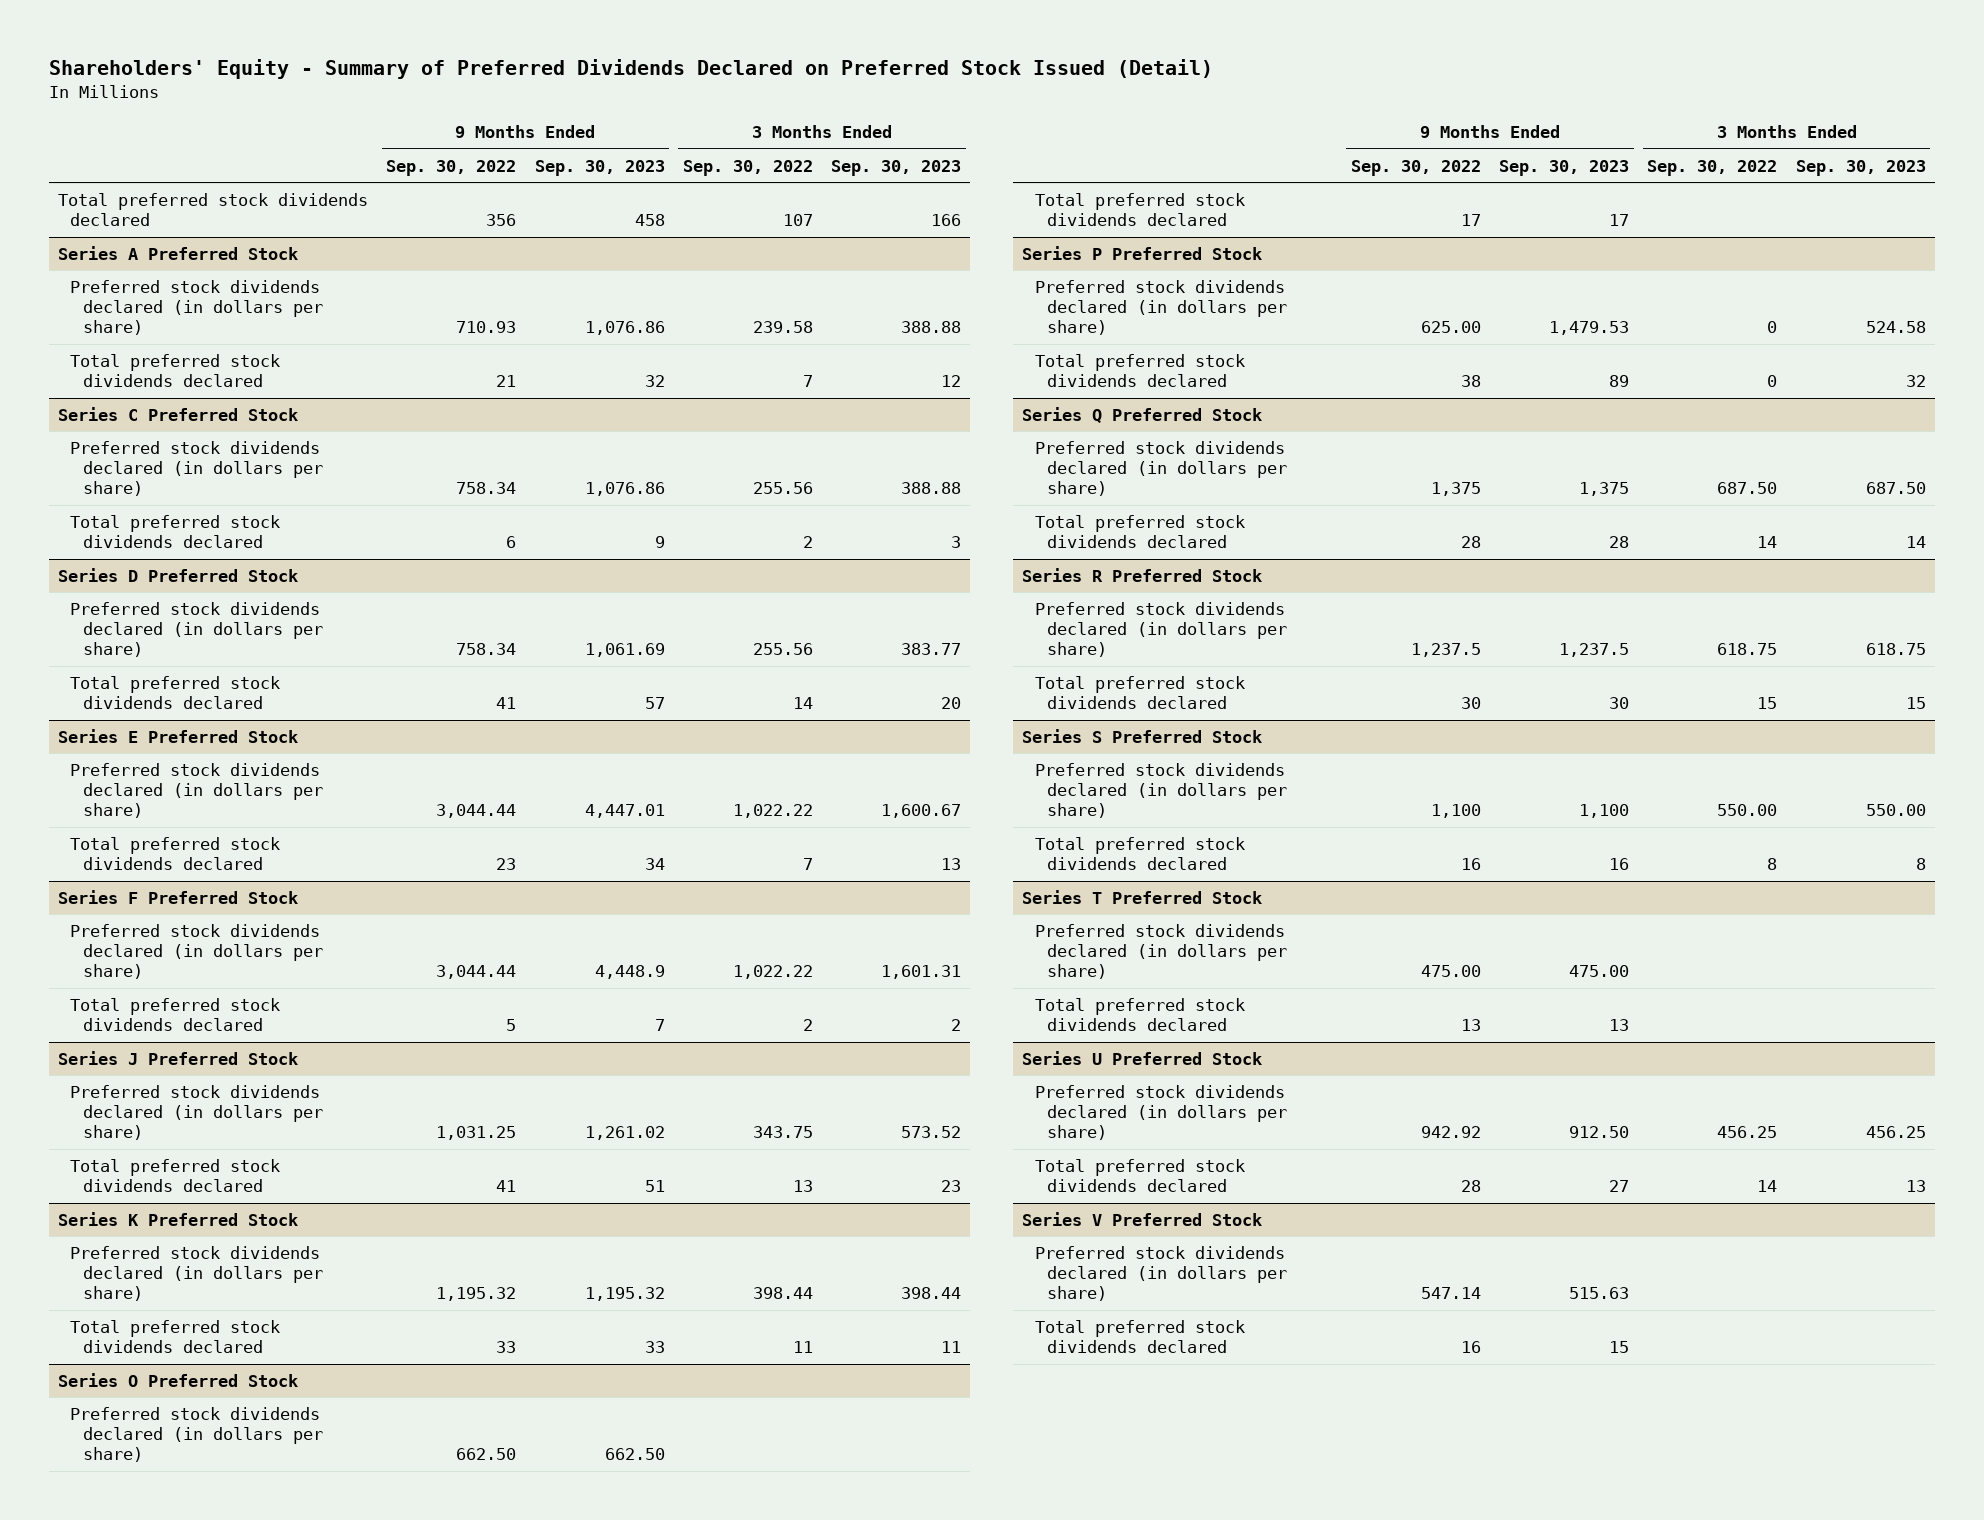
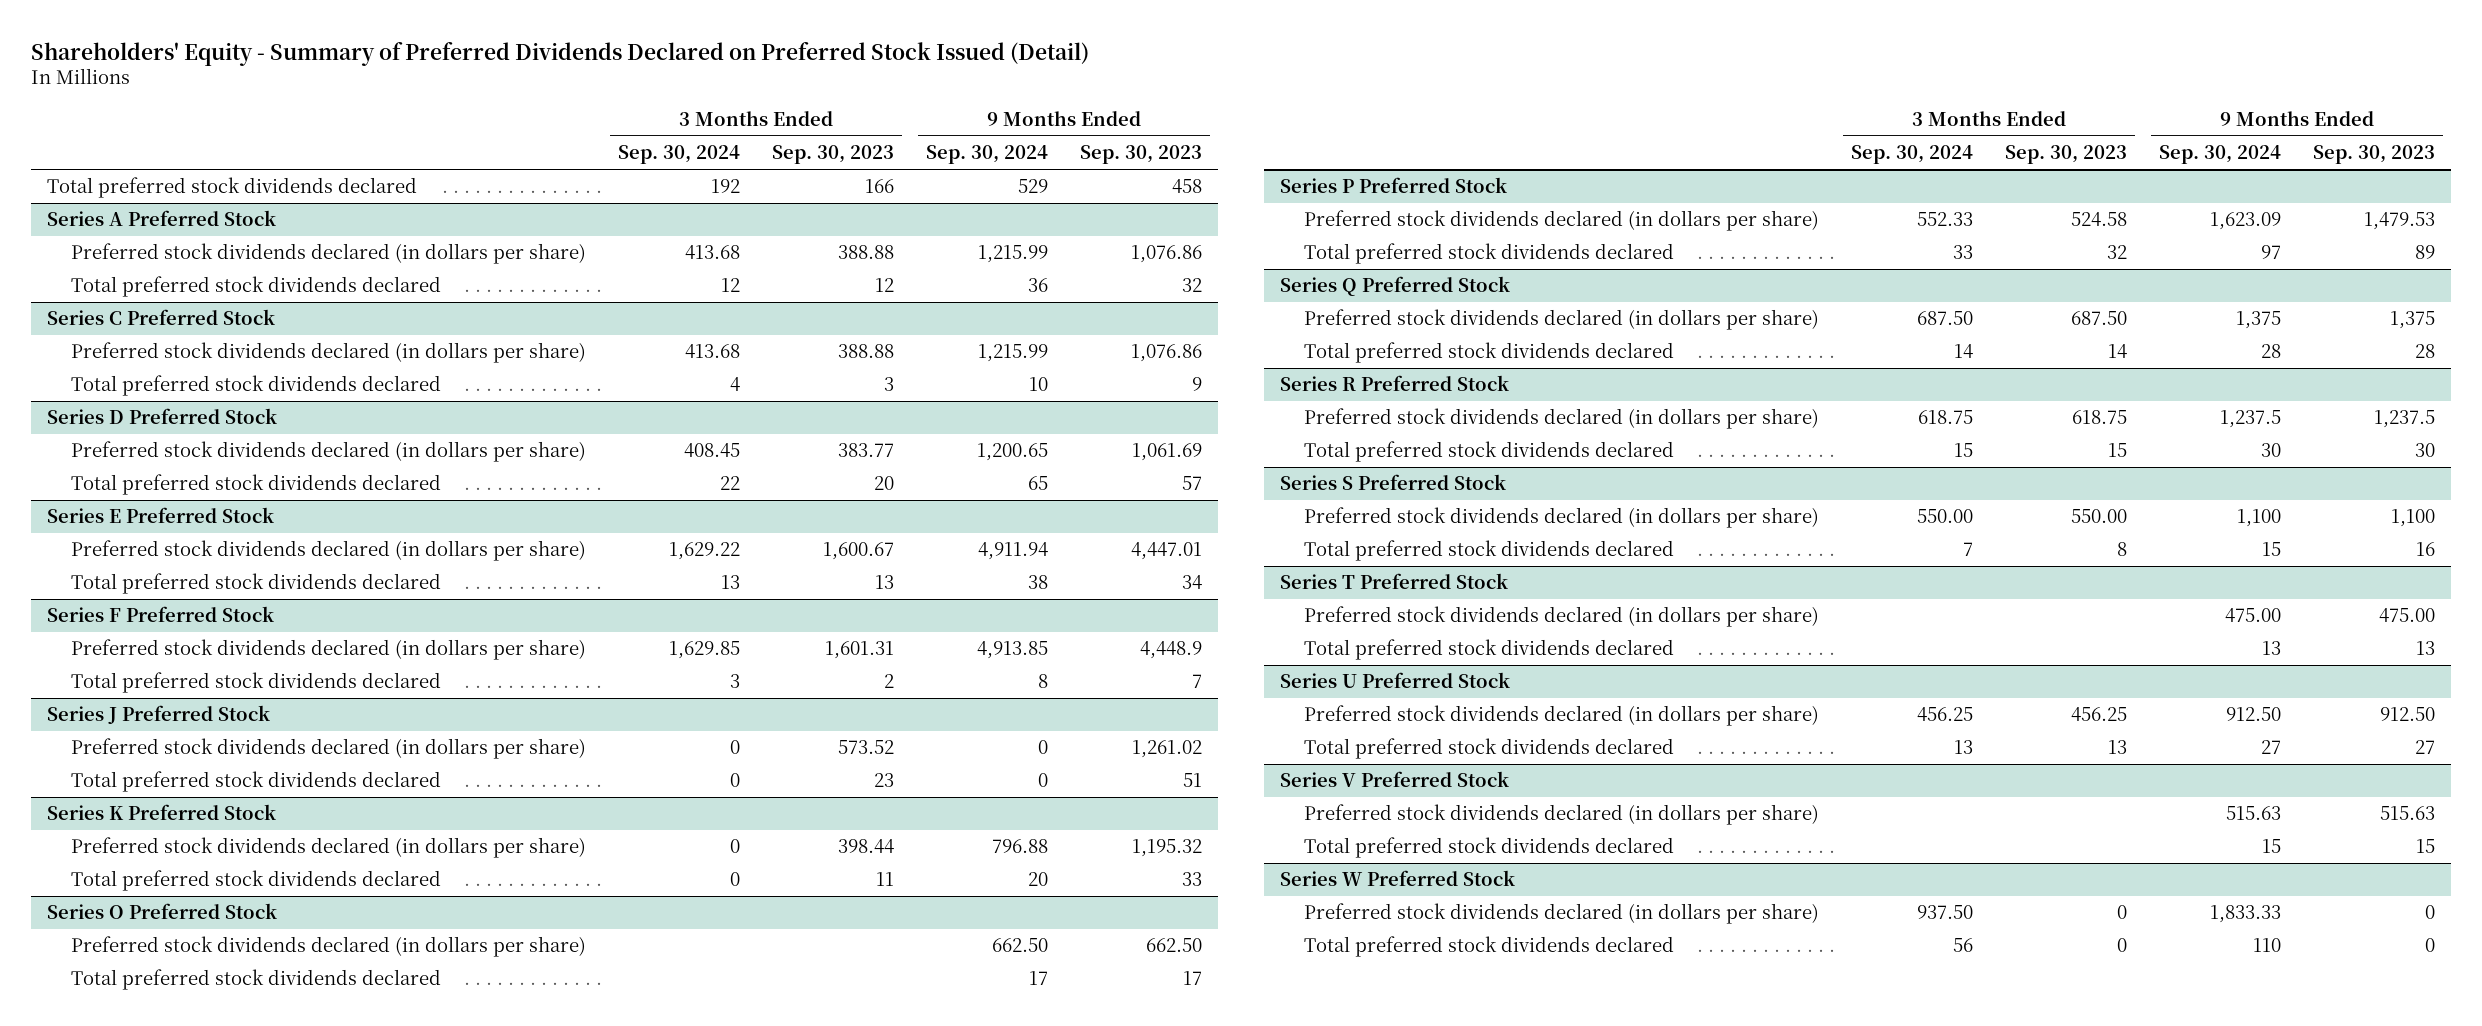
[386,159,517,176] Sep. 30, 2022 -> none
[682,159,813,176] Sep. 30, 2022 -> none
none -> [617,145,740,165] Sep. 30, 2024
none -> [926,145,1049,165] Sep. 30, 2024
none -> [1280,870,1516,887] Series W Preferred Stock
none -> [1303,903,1819,925] Preferred stock dividends declared (in dollars per share)
none -> [1303,936,1674,958] Total preferred stock dividends declared

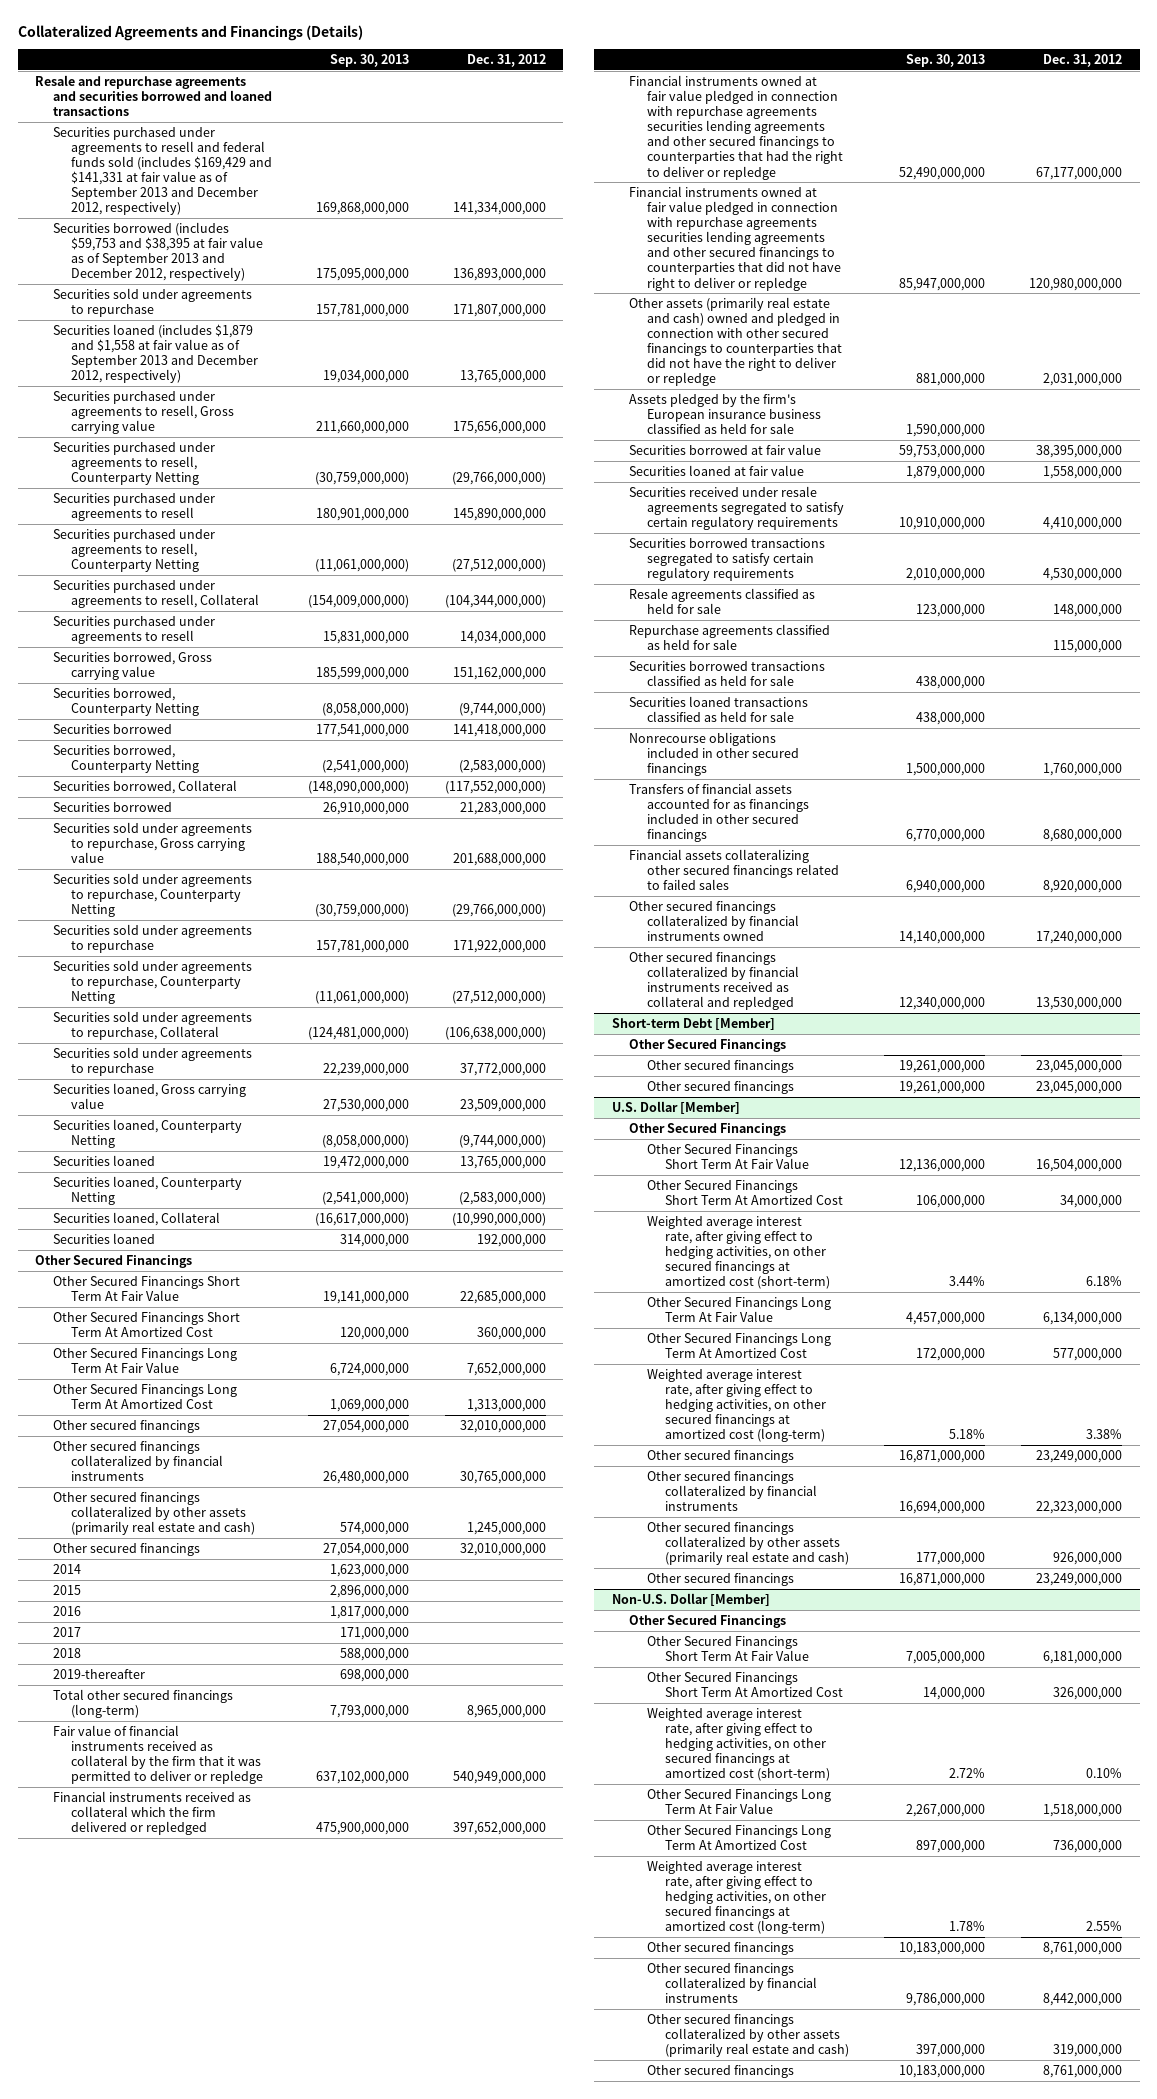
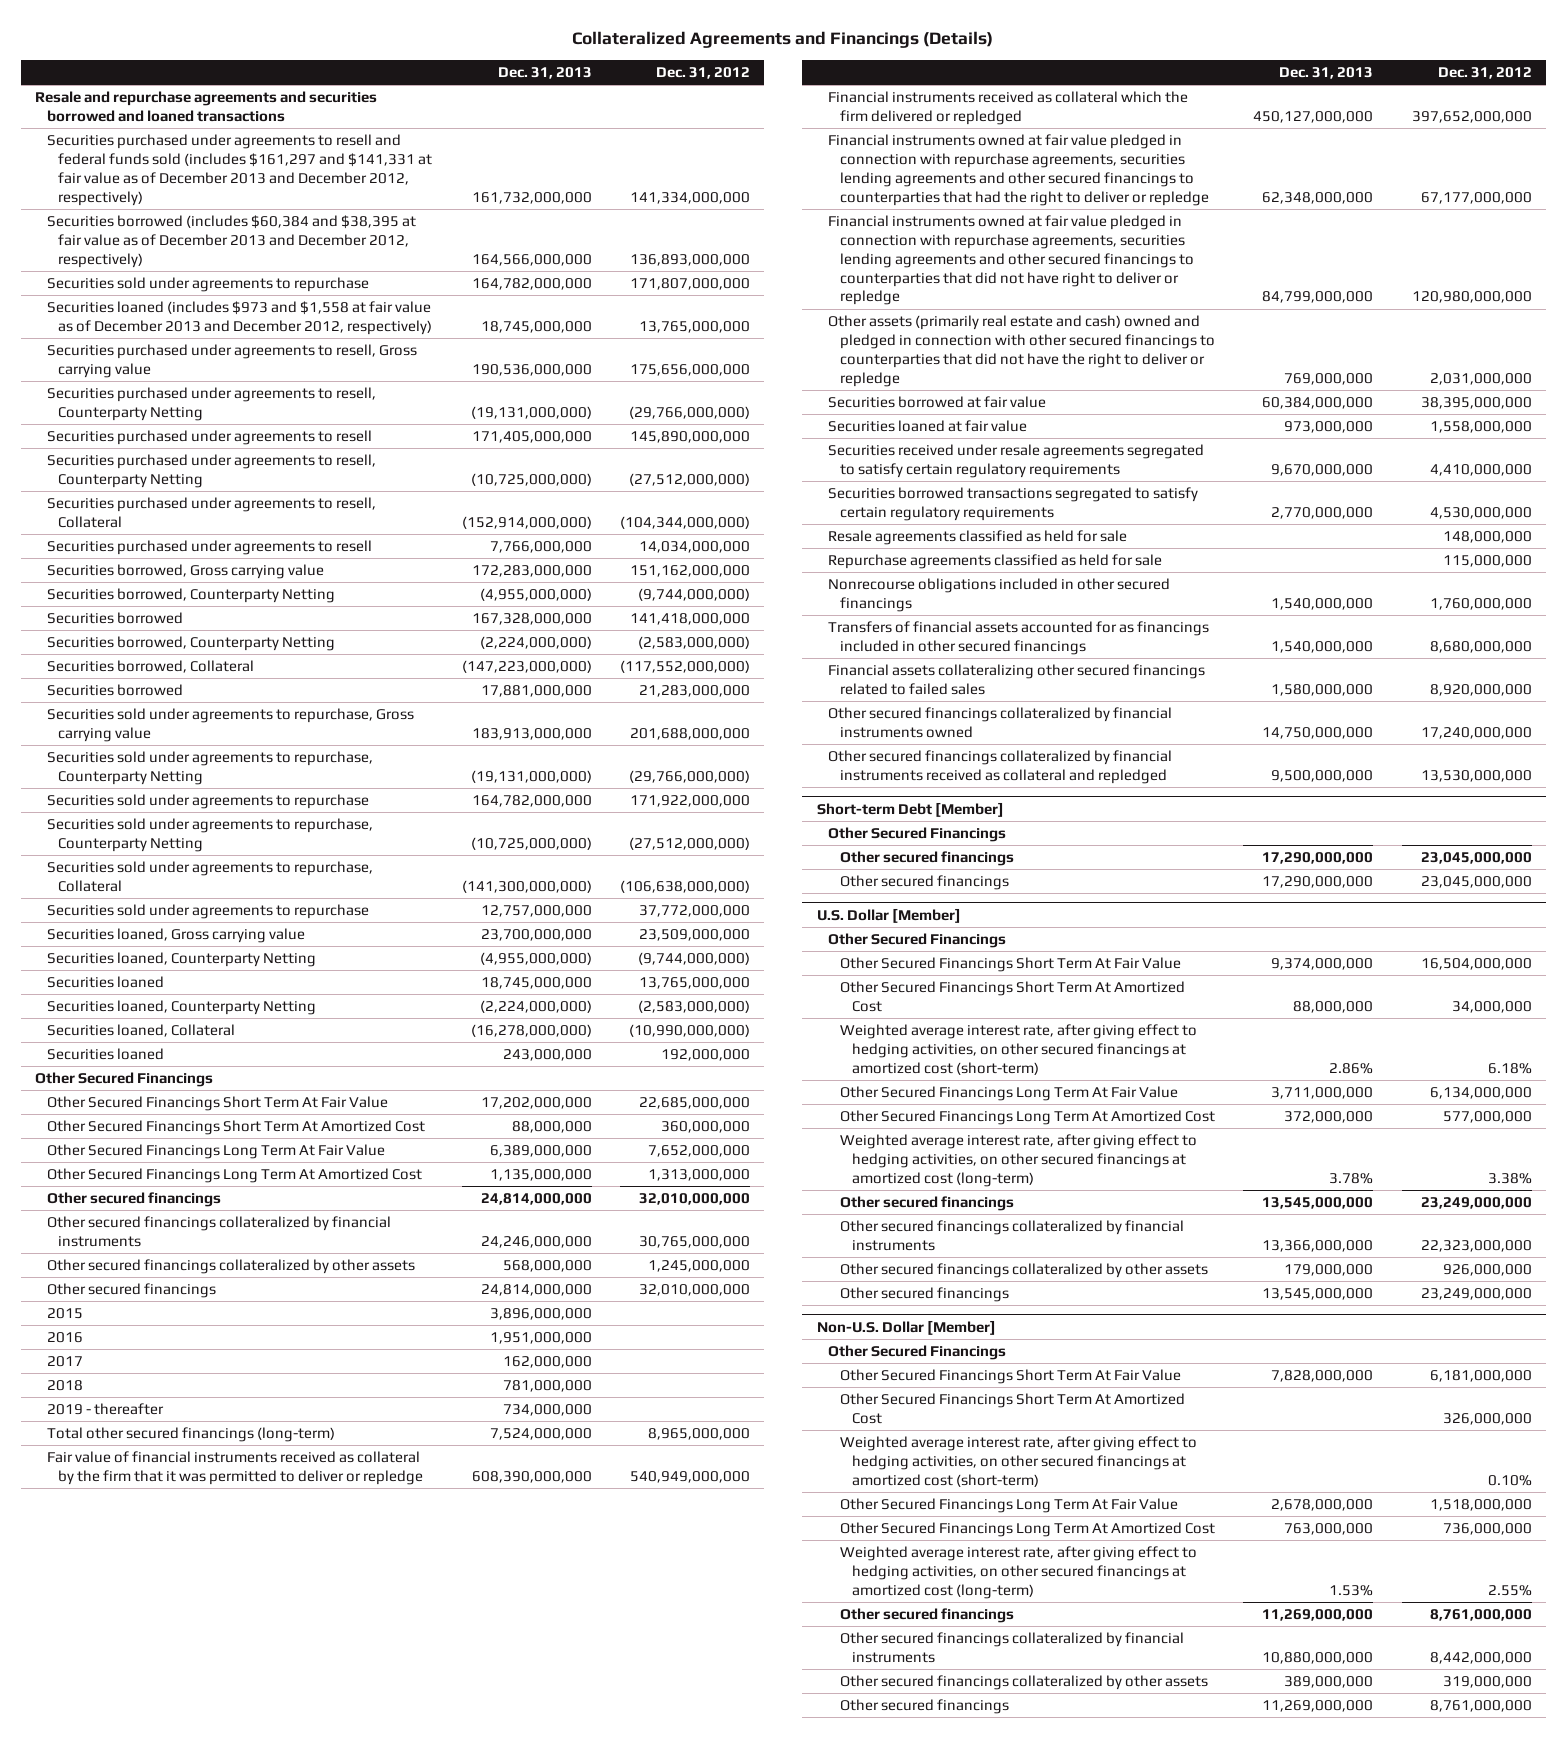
[330,53,410,67] Sep. 30, 2013 -> none
none -> [497,66,592,79] Dec. 31, 2013
[53,126,272,216] Securities purchased under agreements to resell and federal funds sold (includes $169,429 and $141,331 at fair value as of September 2013 and December 2012, respectively) -> [46,134,433,206] Securities purchased under agreements to resell and federal funds sold (includes $161,297 and $141,331 at fair value as of December 2013 and December 2012, respectively)
[53,221,263,282] Securities borrowed (includes $59,753 and $38,395 at fair value as of September 2013 and December 2012, respectively) -> [46,215,416,268] Securities borrowed (includes $60,384 and $38,395 at fair value as of December 2013 and December 2012, respectively)
[53,323,258,384] Securities loaned (includes $1,879 and $1,558 at fair value as of September 2013 and December 2012, respectively) -> [46,301,433,335] Securities loaned (includes $973 and $1,558 at fair value as of December 2013 and December 2012, respectively)
[53,1491,255,1536] Other secured financings collateralized by other assets (primarily real estate and cash) -> [46,1259,415,1275] Other secured financings collateralized by other assets
[53,1563,82,1574] 2014 -> none
[53,1668,146,1679] 2019-thereafter -> [46,1403,164,1416] 2019 - thereafter
[629,74,844,180] Financial instruments owned at fair value pledged in connection with repurchase agreements securities lending agreements and other secured financings to counterparties that had the right to deliver or repledge -> [828,134,1209,206] Financial instruments owned at fair value pledged in connection with repurchase agreements, securities lending agreements and other secured financings to counterparties that had the right to deliver or repledge
[629,185,842,291] Financial instruments owned at fair value pledged in connection with repurchase agreements securities lending agreements and other secured financings to counterparties that did not have right to deliver or repledge -> [828,215,1194,306] Financial instruments owned at fair value pledged in connection with repurchase agreements, securities lending agreements and other secured financings to counterparties that did not have right to deliver or repledge
[629,392,822,435] Assets pledged by the firm's European insurance business classified as held for sale -> none
[629,660,826,686] Securities borrowed transactions classified as held for sale -> none
[629,695,809,722] Securities loaned transactions classified as held for sale -> none
[647,1521,849,1566] Other secured financings collateralized by other assets (primarily real estate and cash) -> [839,1263,1208,1279] Other secured financings collateralized by other assets
[647,2013,849,2058] Other secured financings collateralized by other assets (primarily real estate and cash) -> [839,1675,1208,1691] Other secured financings collateralized by other assets

